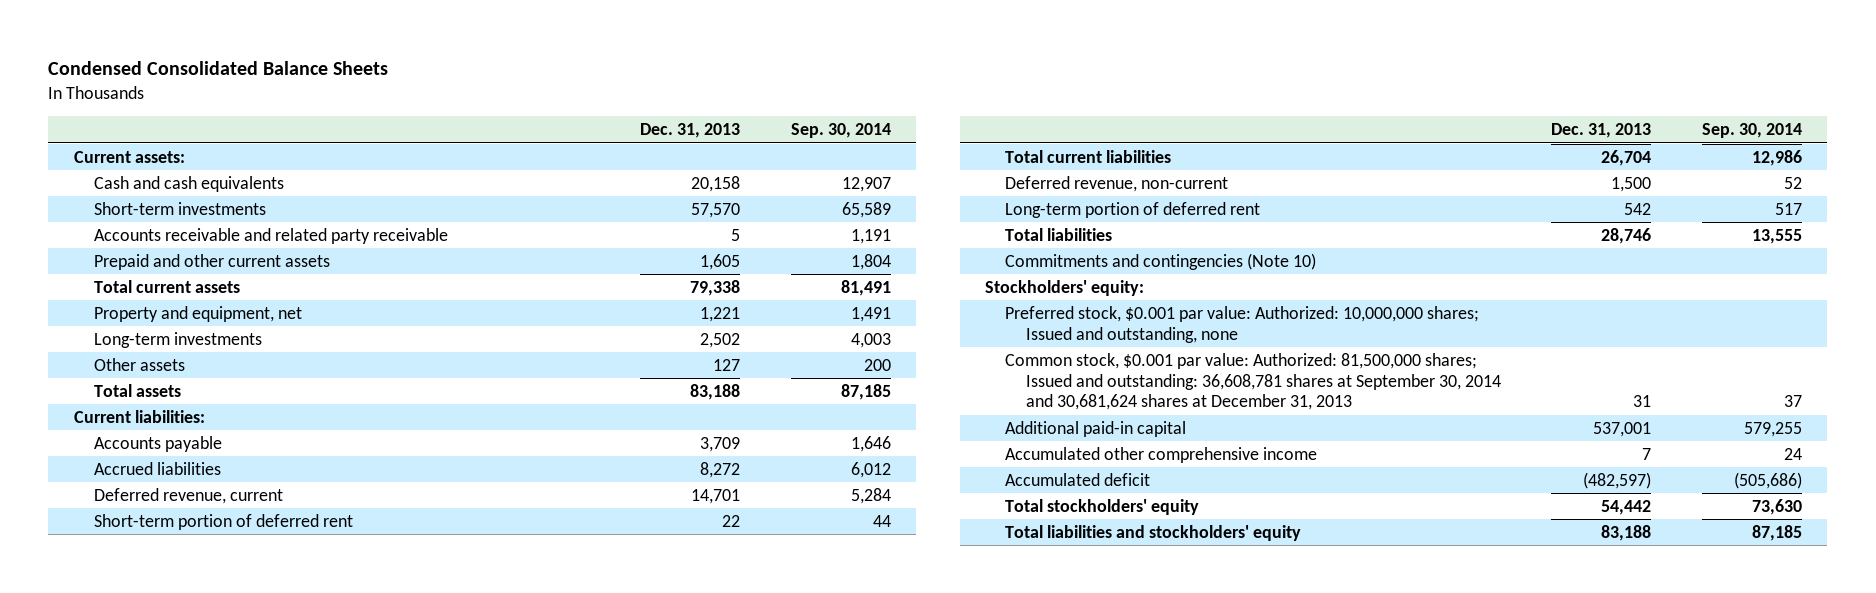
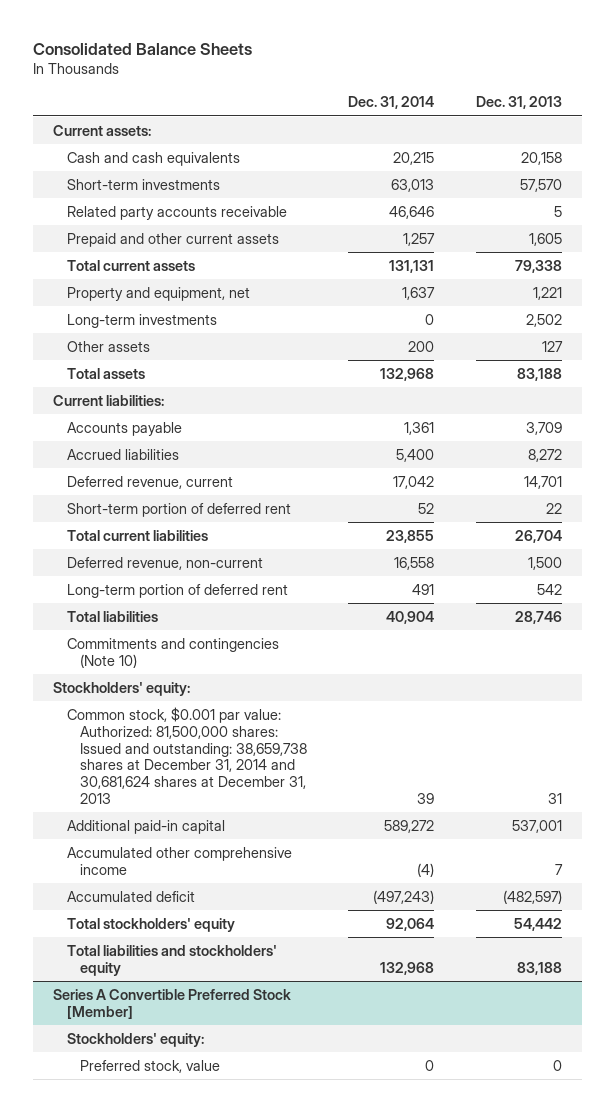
[48,61,389,76] Condensed Consolidated Balance Sheets -> [32,42,252,55] Consolidated Balance Sheets
[790,122,891,138] Sep. 30, 2014 -> none
none -> [348,96,435,110] Dec. 31, 2014
[94,227,449,244] Accounts receivable and related party receivable -> [66,205,287,220] Related party accounts receivable
[1005,305,1480,343] Preferred stock, $0.001 par value: Authorized: 10,000,000 shares; Issued and outstanding, none -> none
[1005,352,1501,411] Common stock, $0.001 par value: Authorized: 81,500,000 shares; Issued and outstanding: 36,608,781 shares at September 30, 2014 and 30,681,624 shares at December 31, 2013 -> [66,706,308,804] Common stock, $0.001 par value: Authorized: 81,500,000 shares: Issued and outstanding: 38,659,738 shares at December 31, 2014 and 30,681,624 shares at December 31, 2013
none -> [53,988,292,1019] Series A Convertible Preferred Stock [Member]
none -> [66,1032,204,1047] Stockholders' equity:
none -> [80,1059,221,1073] Preferred stock, value

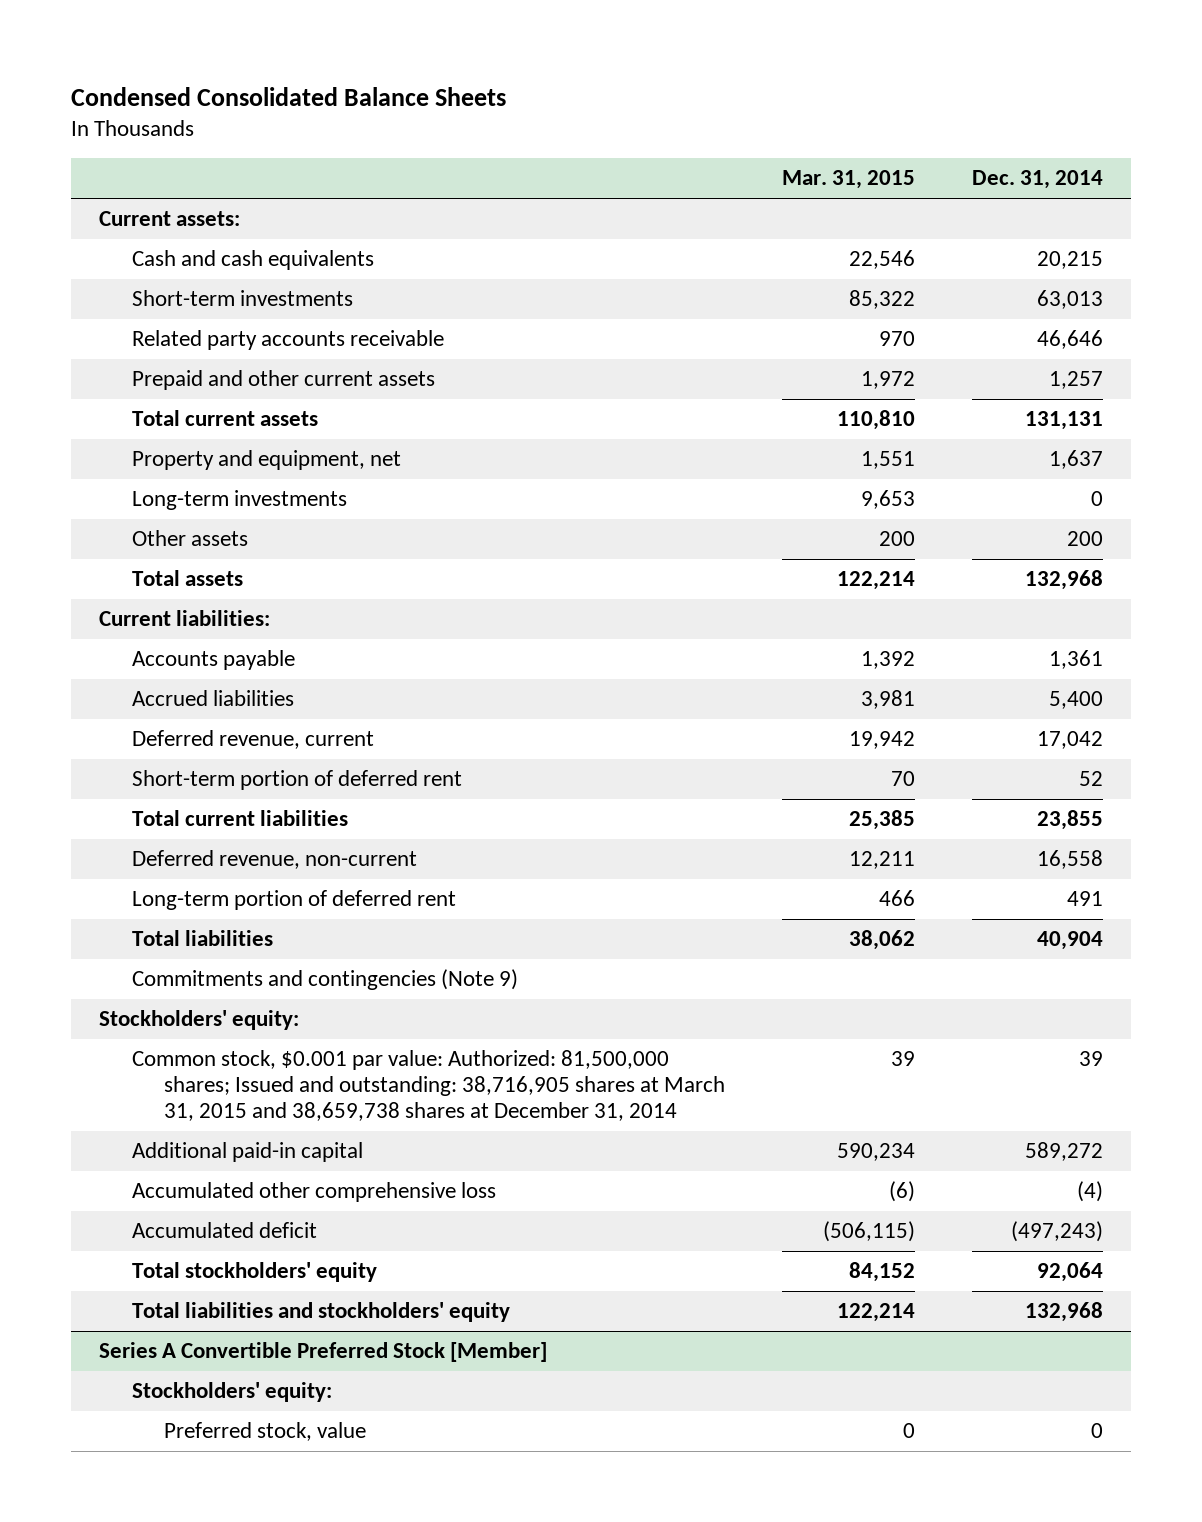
[32,42,252,55] Consolidated Balance Sheets -> [70,86,506,106] Condensed Consolidated Balance Sheets
[475,96,562,110] Dec. 31, 2013 -> none
none -> [781,170,915,190] Mar. 31, 2015
[66,637,279,668] Commitments and contingencies (Note 10) -> [131,969,518,991] Commitments and contingencies (Note 9)
[66,706,308,804] Common stock, $0.001 par value: Authorized: 81,500,000 shares: Issued and outstanding: 38,659,738 shares at December 31, 2014 and 30,681,624 shares at December 31, 2013 -> [131,1050,725,1122] Common stock, $0.001 par value: Authorized: 81,500,000 shares; Issued and outstanding: 38,716,905 shares at March 31, 2015 and 38,659,738 shares at December 31, 2014
[66,846,292,875] Accumulated other comprehensive income -> [131,1182,496,1203] Accumulated other comprehensive loss

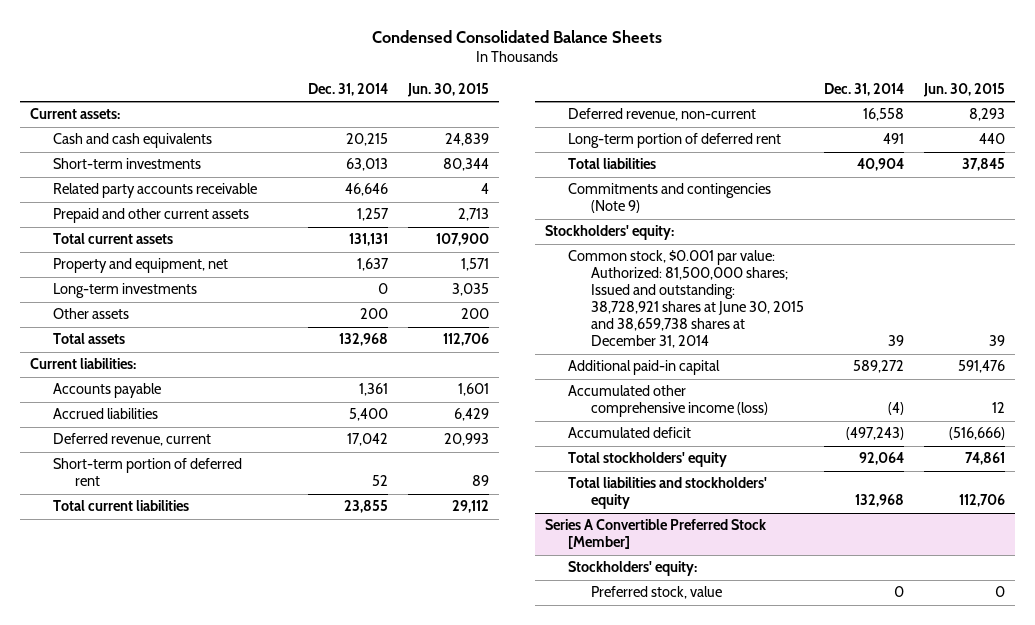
[781,170,915,190] Mar. 31, 2015 -> none
none -> [407,83,490,98] Jun. 30, 2015
[131,1050,725,1122] Common stock, $0.001 par value: Authorized: 81,500,000 shares; Issued and outstanding: 38,716,905 shares at March 31, 2015 and 38,659,738 shares at December 31, 2014 -> [568,250,804,349] Common stock, $0.001 par value: Authorized: 81,500,000 shares; Issued and outstanding: 38,728,921 shares at June 30, 2015 and 38,659,738 shares at December 31, 2014
[131,1182,496,1203] Accumulated other comprehensive loss -> [568,385,768,418] Accumulated other comprehensive income (loss)

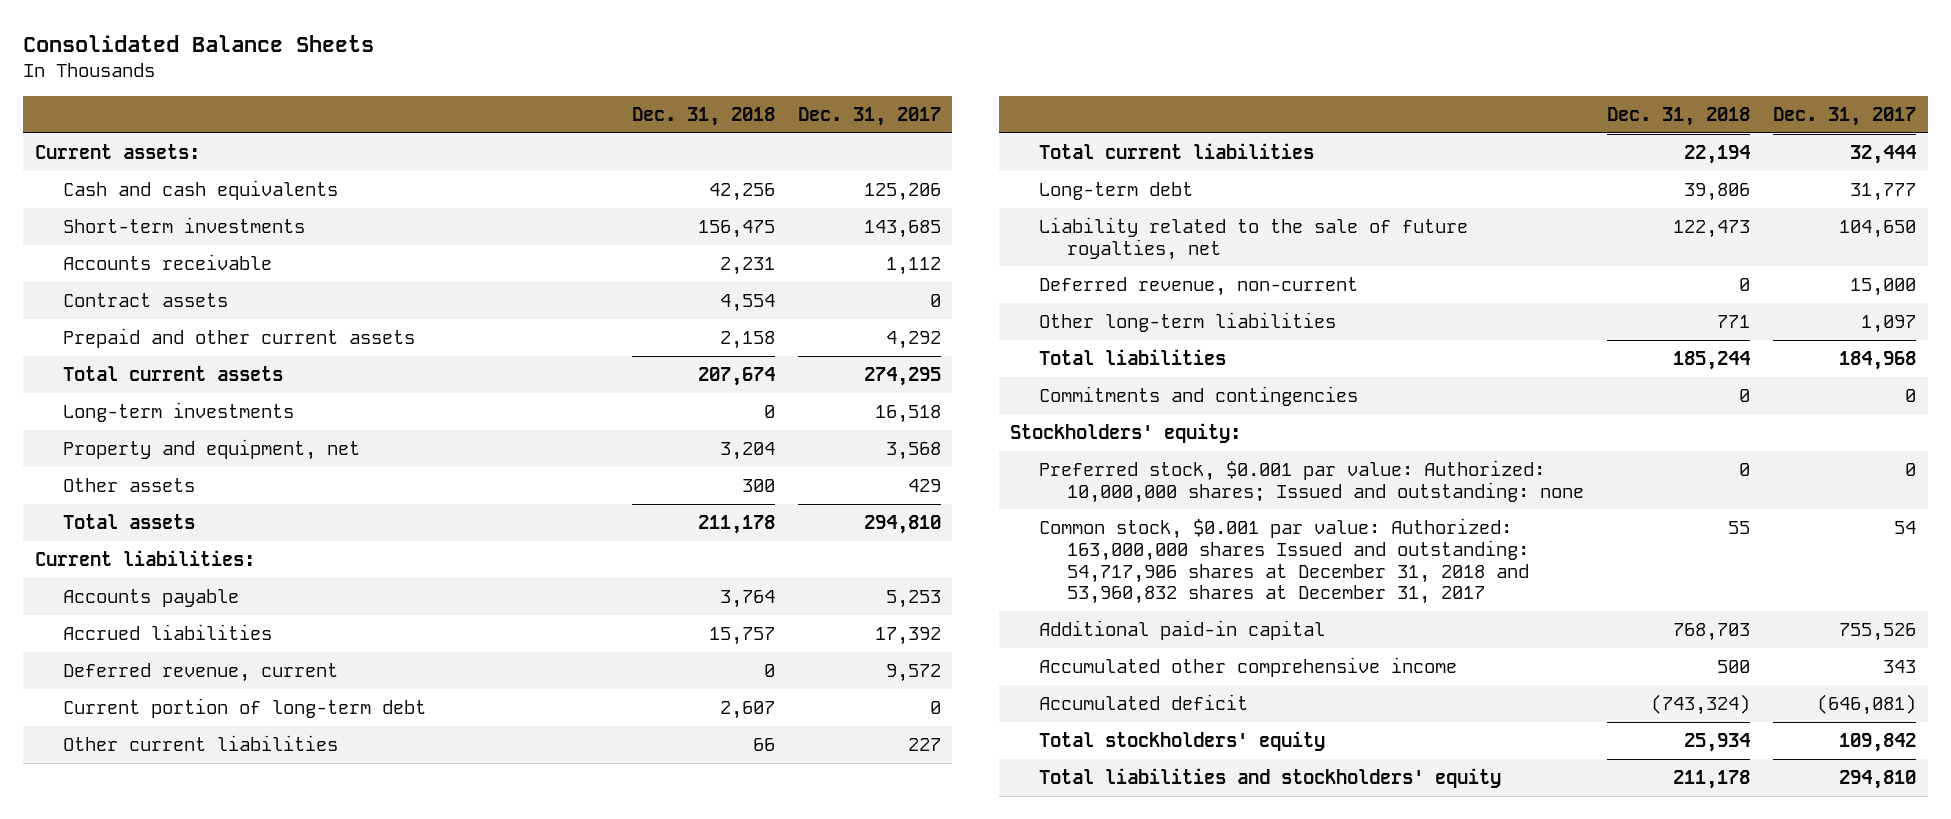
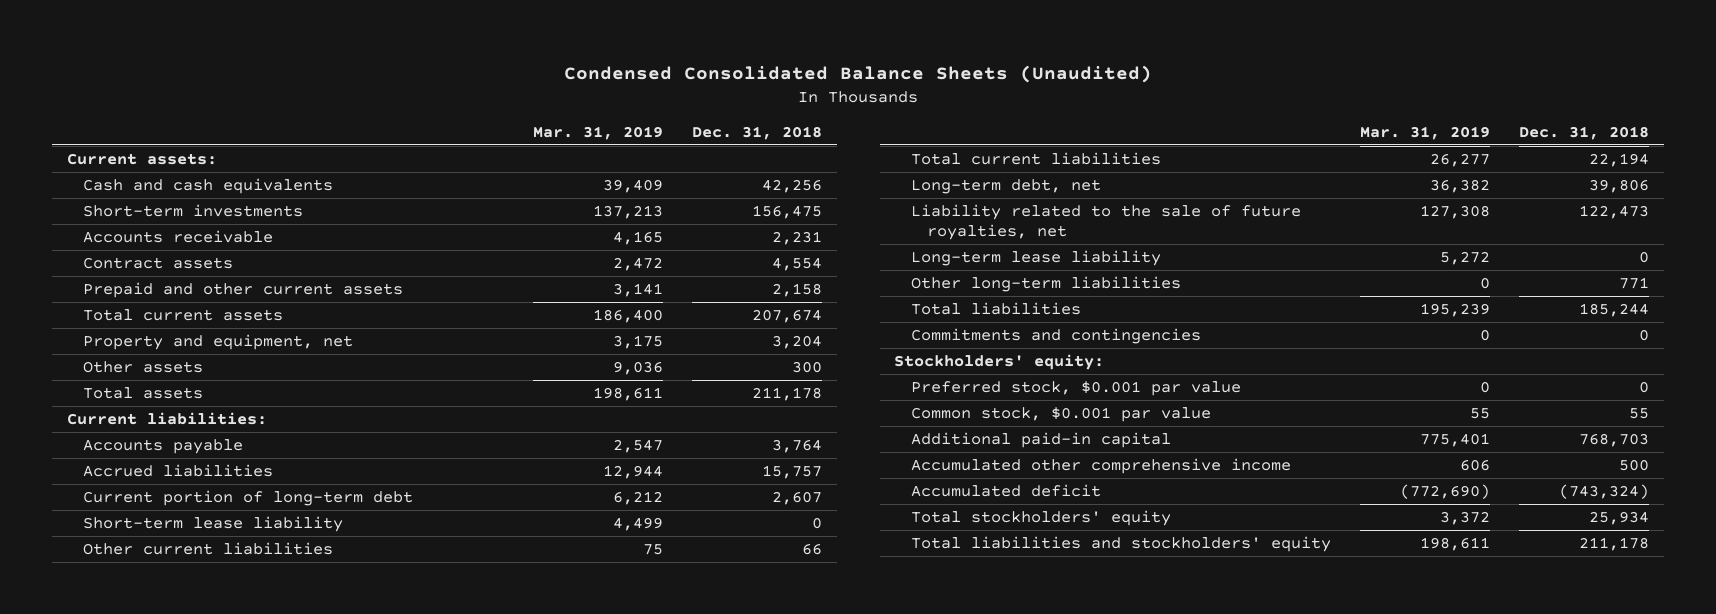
[23,35,375,53] Consolidated Balance Sheets -> [564,64,1153,83] Condensed Consolidated Balance Sheets (Unaudited)
[797,106,941,126] Dec. 31, 2017 -> none
none -> [532,125,663,140] Mar. 31, 2019
[63,401,295,422] Long-term investments -> none
[63,662,339,682] Deferred revenue, current -> none
none -> [83,515,344,532] Short-term lease liability
[1038,181,1193,200] Long-term debt -> [910,178,1101,194] Long-term debt, net
[1038,276,1358,296] Deferred revenue, non-current -> none
none -> [910,249,1161,266] Long-term lease liability
[1038,459,1585,503] Preferred stock, $0.001 par value: Authorized: 10,000,000 shares; Issued and outstanding: none -> [910,380,1241,396] Preferred stock, $0.001 par value
[1038,517,1530,605] Common stock, $0.001 par value: Authorized: 163,000,000 shares Issued and outstanding: 54,717,906 shares at December 31, 2018 and 53,960,832 shares at December 31, 2017 -> [910,406,1211,422] Common stock, $0.001 par value

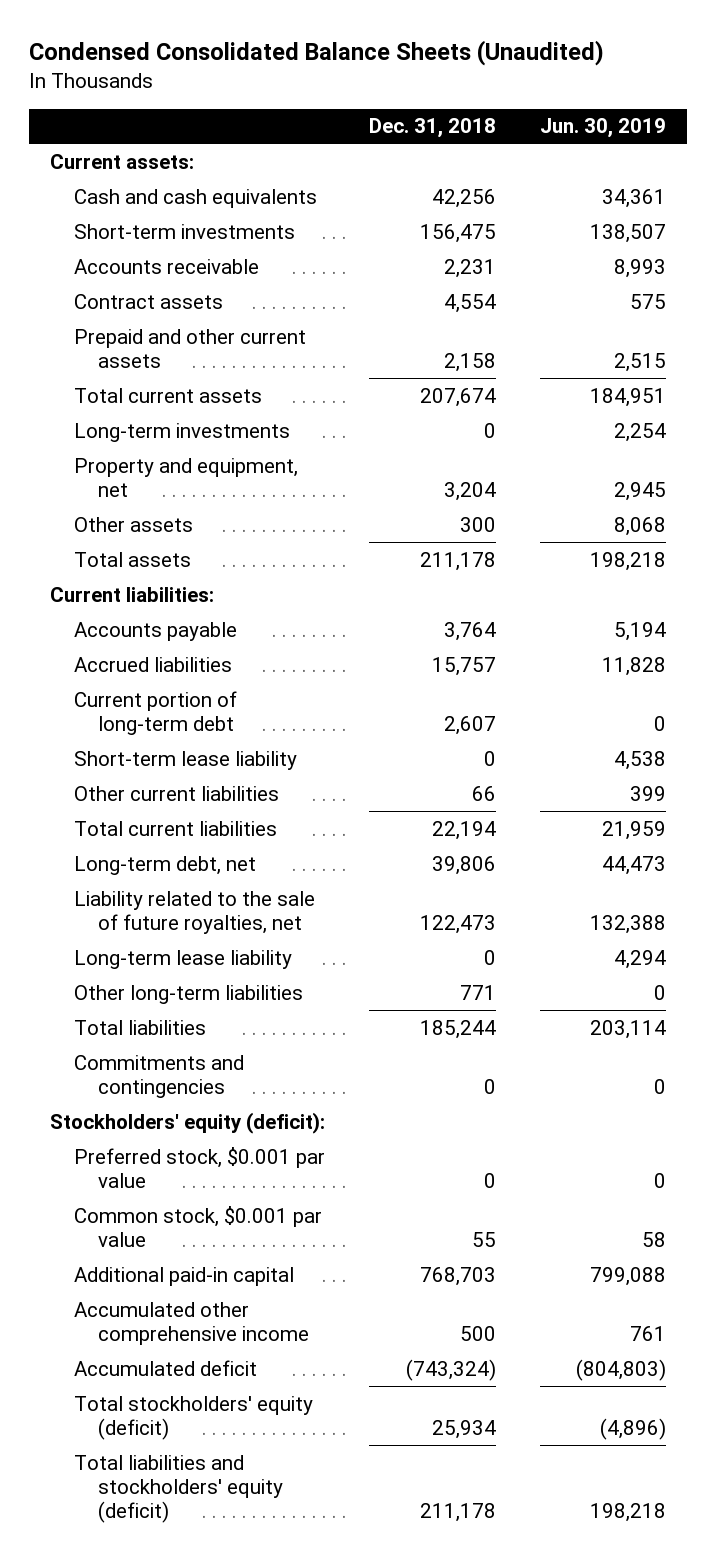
[532,125,663,140] Mar. 31, 2019 -> none
none -> [539,118,666,139] Jun. 30, 2019
none -> [74,422,291,442] Long-term investments
[894,353,1105,370] Stockholders' equity: -> [50,1111,326,1134] Stockholders' equity (deficit):
[910,509,1171,526] Total stockholders' equity -> [74,1395,314,1440] Total stockholders' equity (deficit)
[910,535,1331,552] Total liabilities and stockholders' equity -> [74,1454,284,1524] Total liabilities and stockholders' equity (deficit)

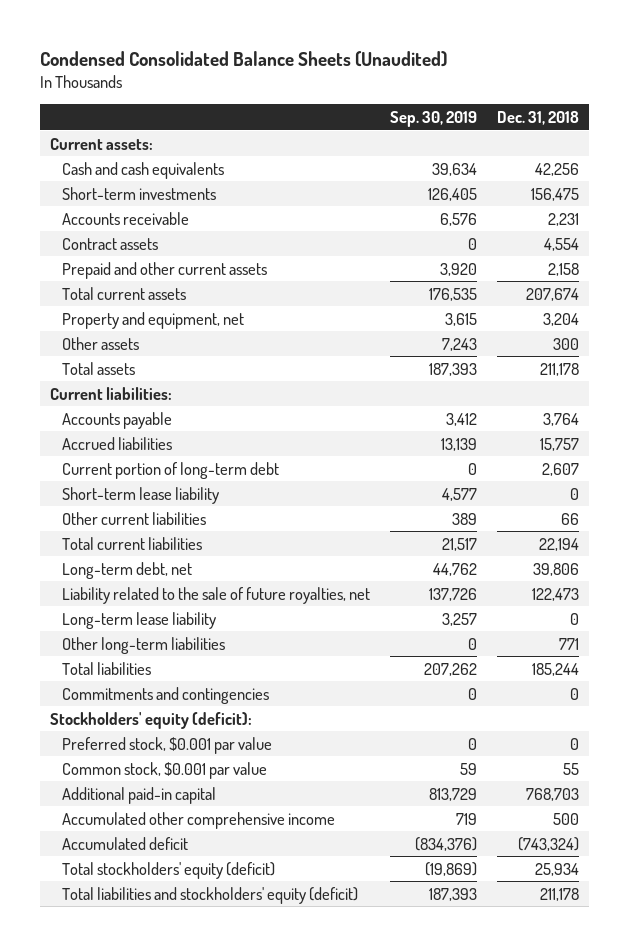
[539,118,666,139] Jun. 30, 2019 -> none
none -> [390,111,478,128] Sep. 30, 2019
[74,422,291,442] Long-term investments -> none

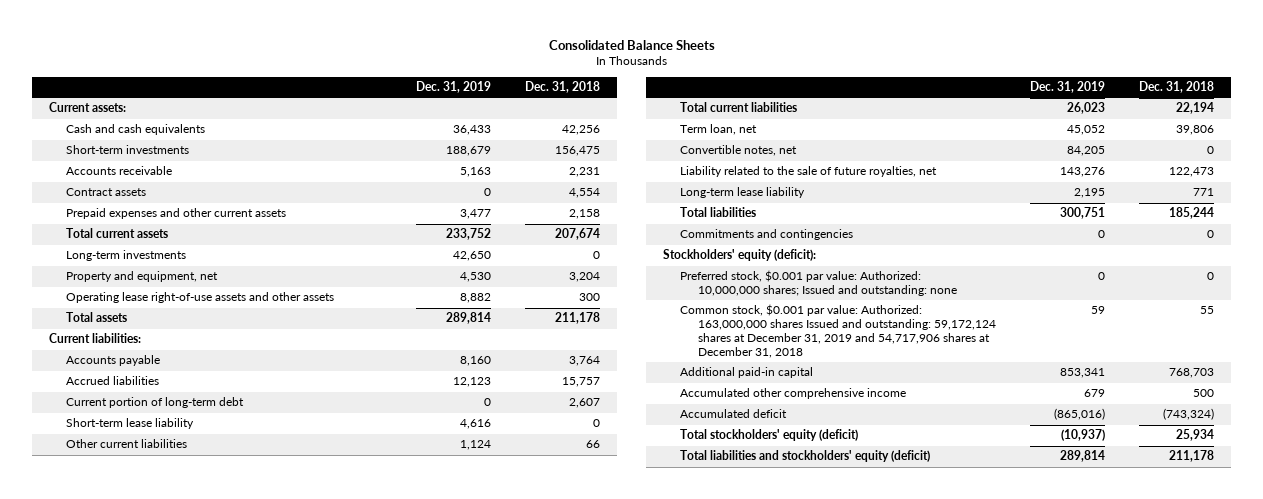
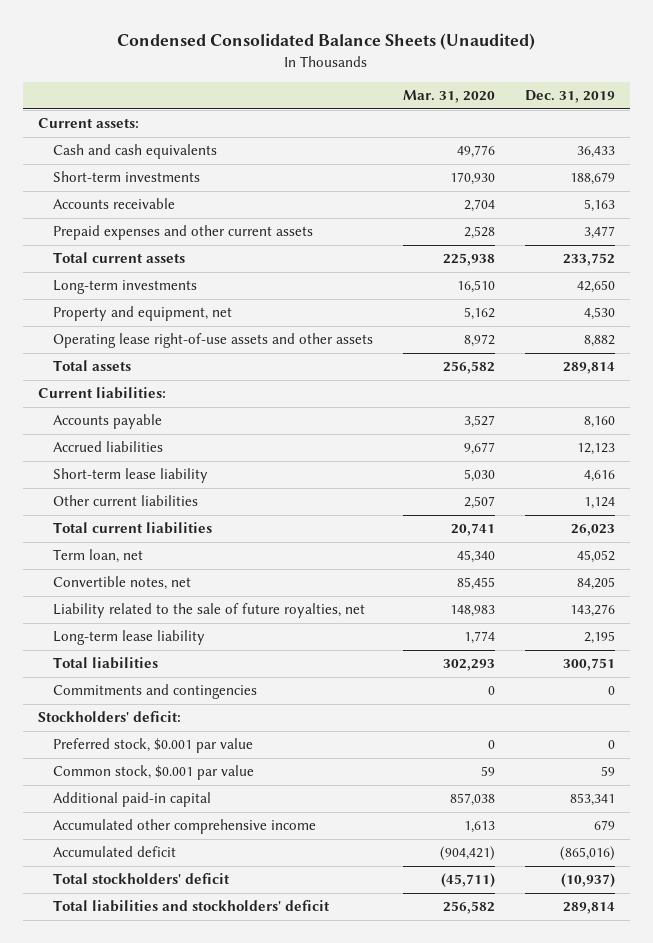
[548,39,715,50] Consolidated Balance Sheets -> [117,33,536,51] Condensed Consolidated Balance Sheets (Unaudited)
[525,80,601,93] Dec. 31, 2018 -> none
none -> [403,90,496,104] Mar. 31, 2020
[66,188,147,197] Contract assets -> none
[66,397,245,409] Current portion of long-term debt -> none
[662,249,816,262] Stockholders' equity (deficit): -> [37,711,181,723] Stockholders' deficit:
[680,270,957,297] Preferred stock, $0.001 par value: Authorized: 10,000,000 shares; Issued and outstanding: none -> [52,738,253,754] Preferred stock, $0.001 par value
[680,304,996,358] Common stock, $0.001 par value: Authorized: 163,000,000 shares Issued and outstanding: 59,172,124 shares at December 31, 2019 and 54,717,906 shares at December 31, 2018 -> [52,765,254,781] Common stock, $0.001 par value
[680,429,859,442] Total stockholders' equity (deficit) -> [52,873,230,885] Total stockholders' deficit
[680,450,931,463] Total liabilities and stockholders' equity (deficit) -> [52,900,330,913] Total liabilities and stockholders' deficit

